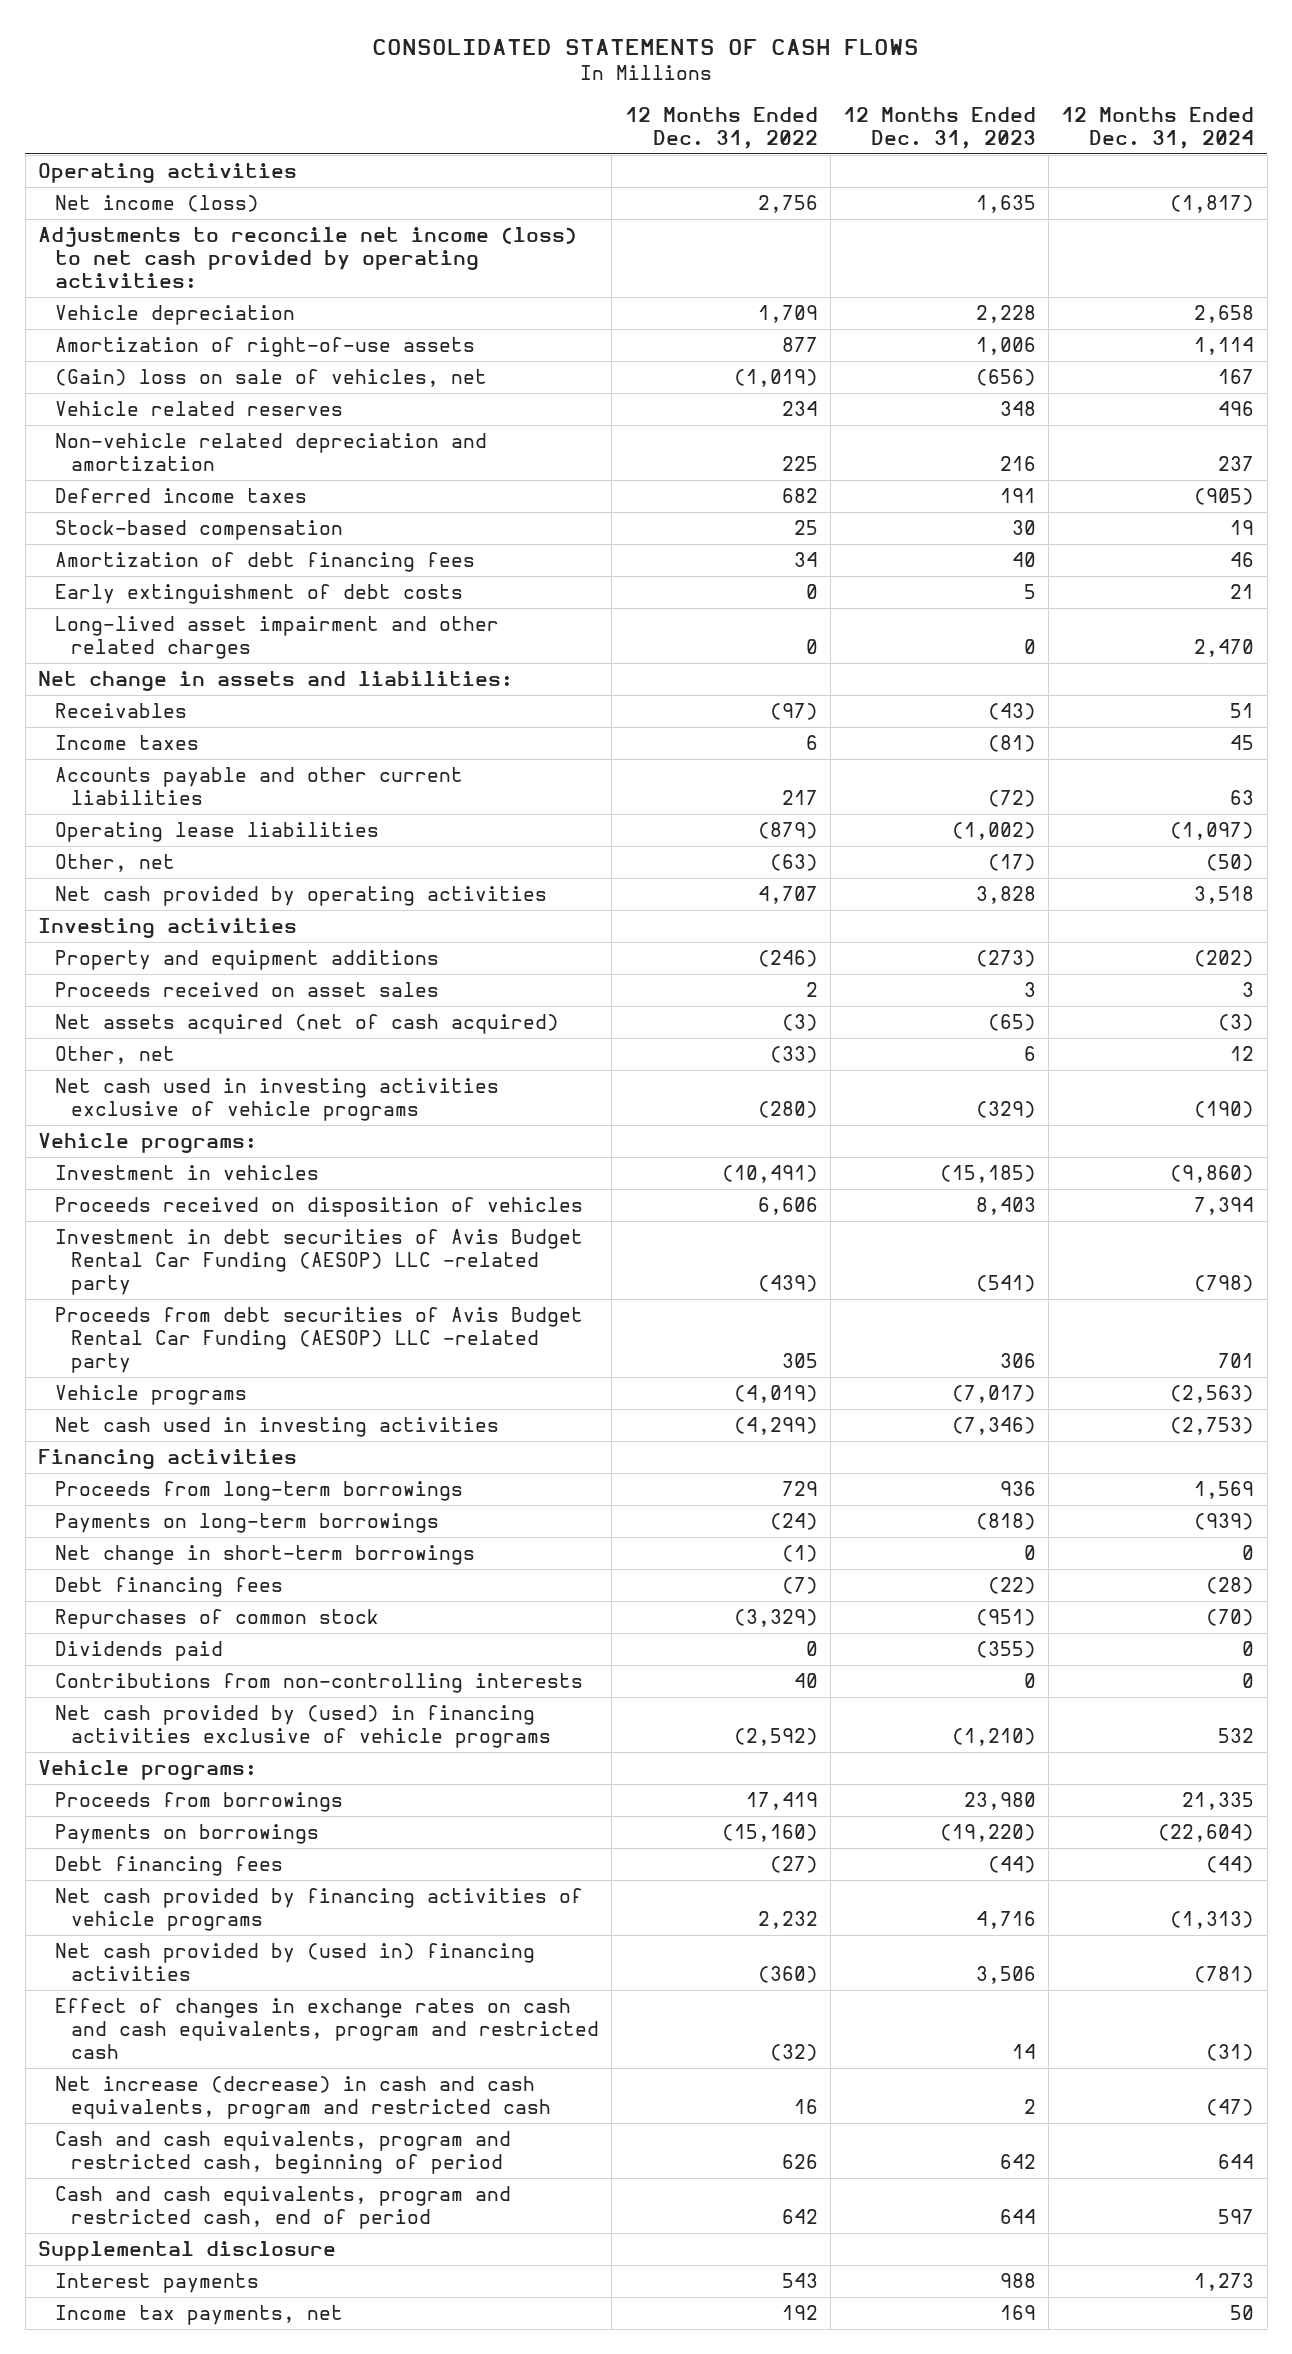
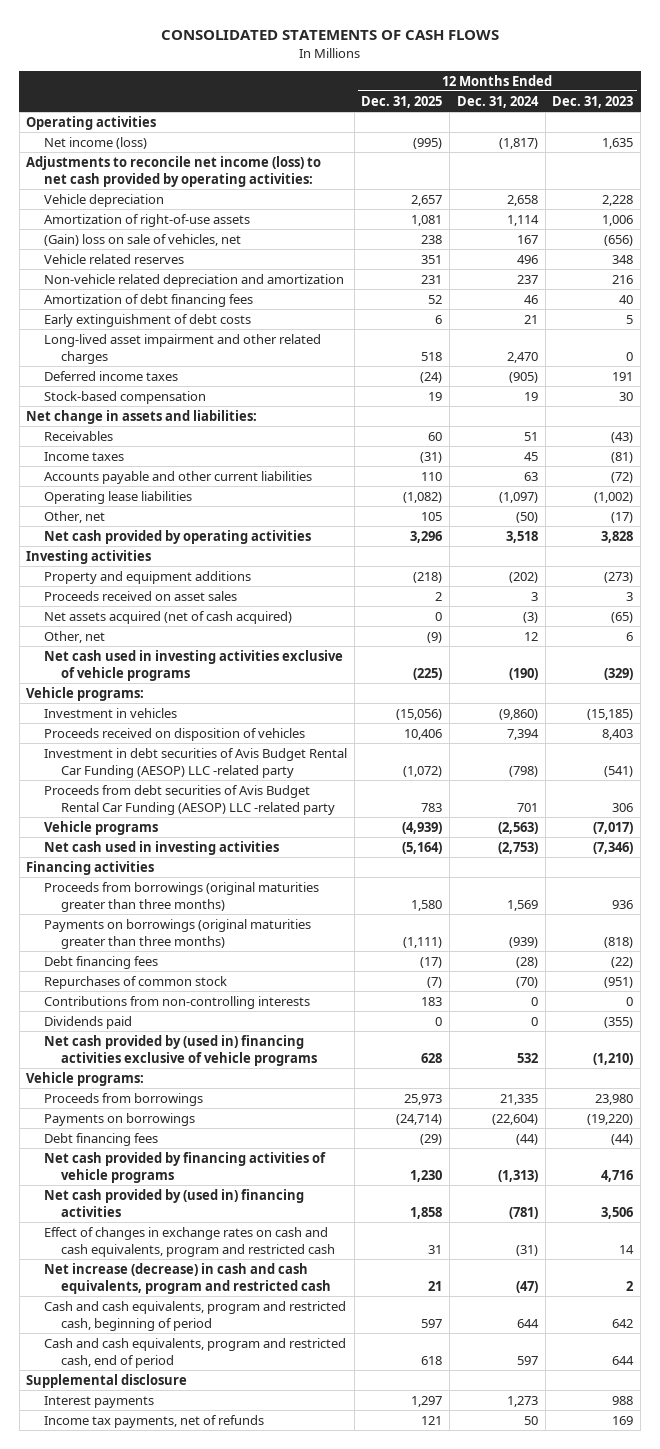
[624,107,818,150] 12 Months Ended Dec. 31, 2022 -> none
none -> [361,95,443,108] Dec. 31, 2025
[54,488,307,504] Deferred income taxes -> [43,370,178,381] Deferred income taxes
[54,520,343,541] Stock-based compensation -> [43,390,206,404] Stock-based compensation
[54,1545,475,1566] Net change in short-term borrowings -> none
[54,1481,463,1502] Proceeds from long-term borrowings -> [43,881,319,912] Proceeds from borrowings (original maturities greater than three months)
[54,1513,439,1534] Payments on long-term borrowings -> [43,918,311,949] Payments on borrowings (original maturities greater than three months)
[54,1641,223,1662] Dividends paid -> [43,1015,132,1029] Dividends paid
[54,1705,552,1749] Net cash provided by (used) in financing activities exclusive of vehicle programs -> [43,1034,318,1066] Net cash provided by (used in) financing activities exclusive of vehicle programs
[54,2305,343,2326] Income tax payments, net -> [43,1414,264,1428] Income tax payments, net of refunds

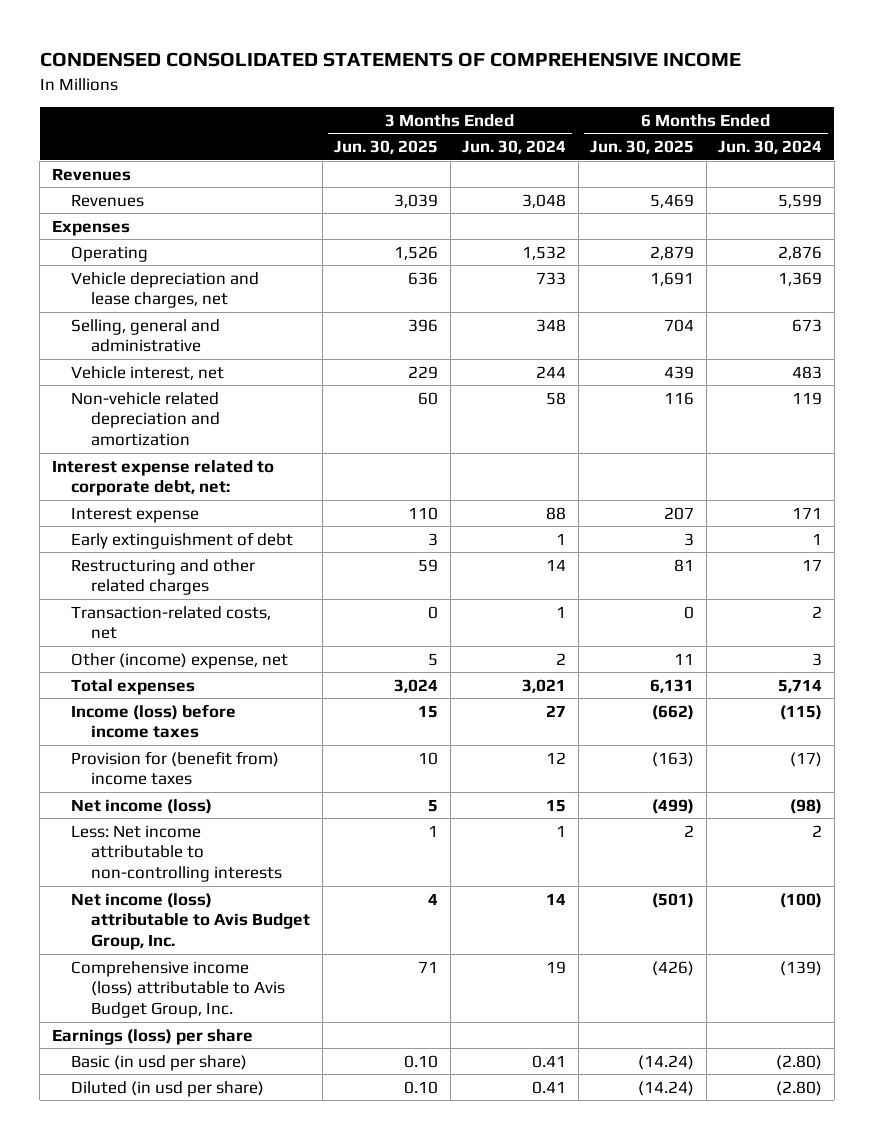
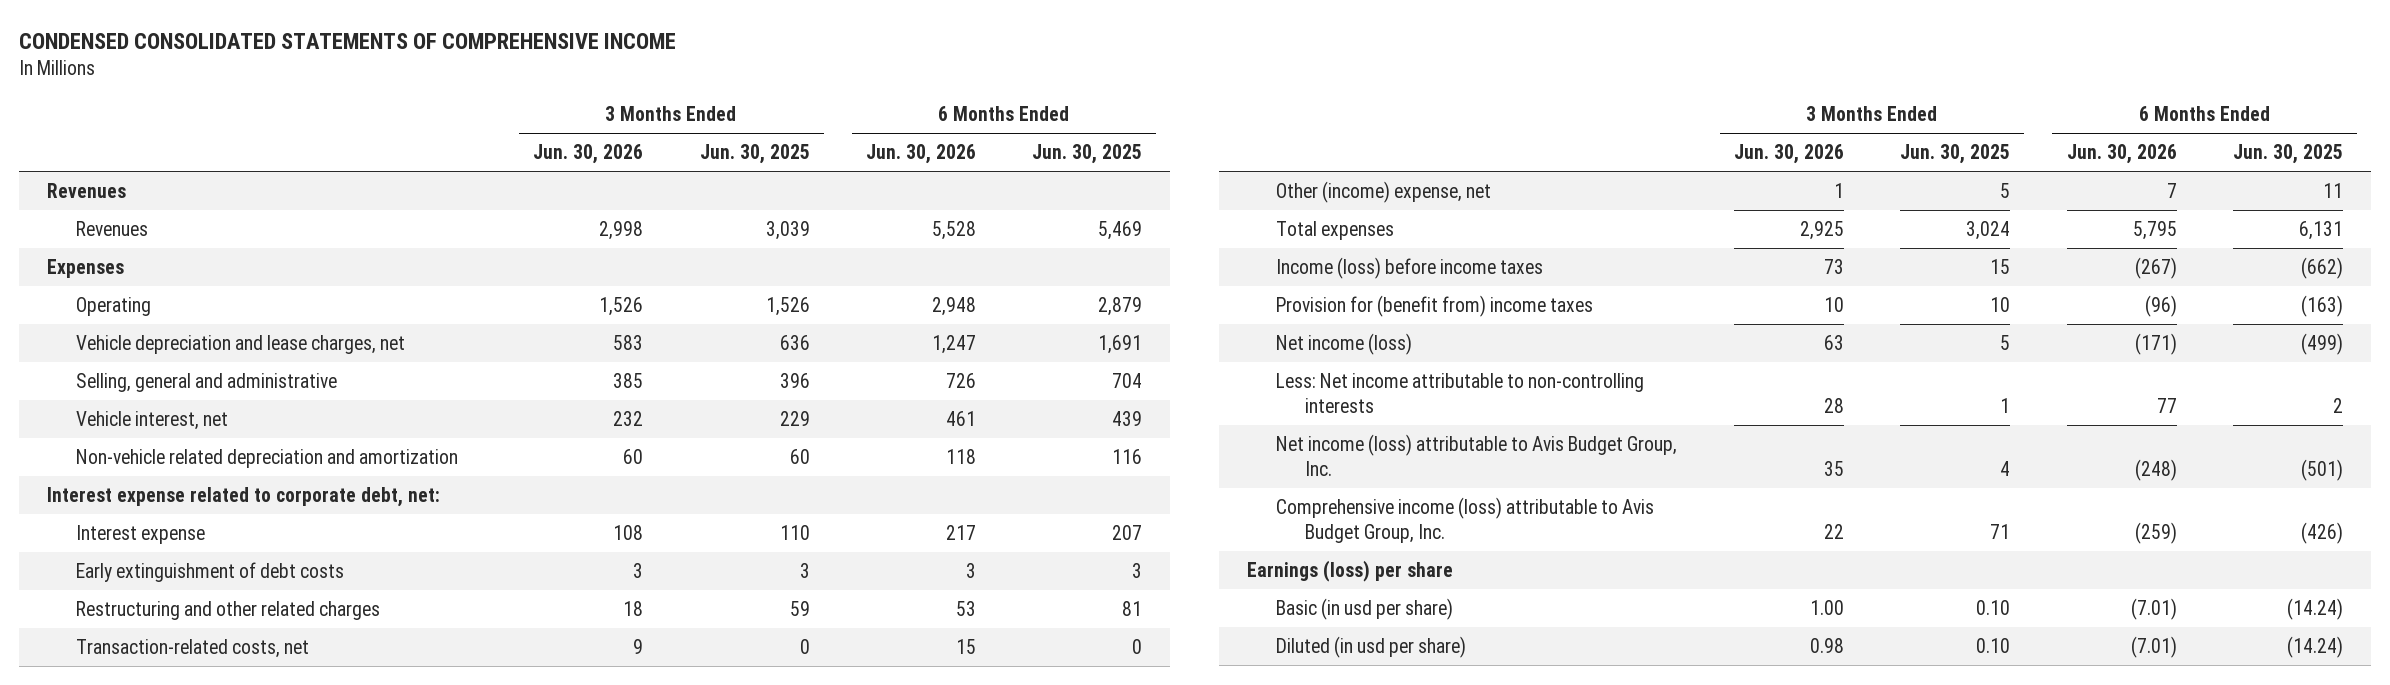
[462,140,567,155] Jun. 30, 2024 -> none
[718,140,823,155] Jun. 30, 2024 -> none
none -> [533,144,644,165] Jun. 30, 2026
none -> [865,144,976,165] Jun. 30, 2026
[71,531,294,549] Early extinguishment of debt -> [75,562,344,583] Early extinguishment of debt costs

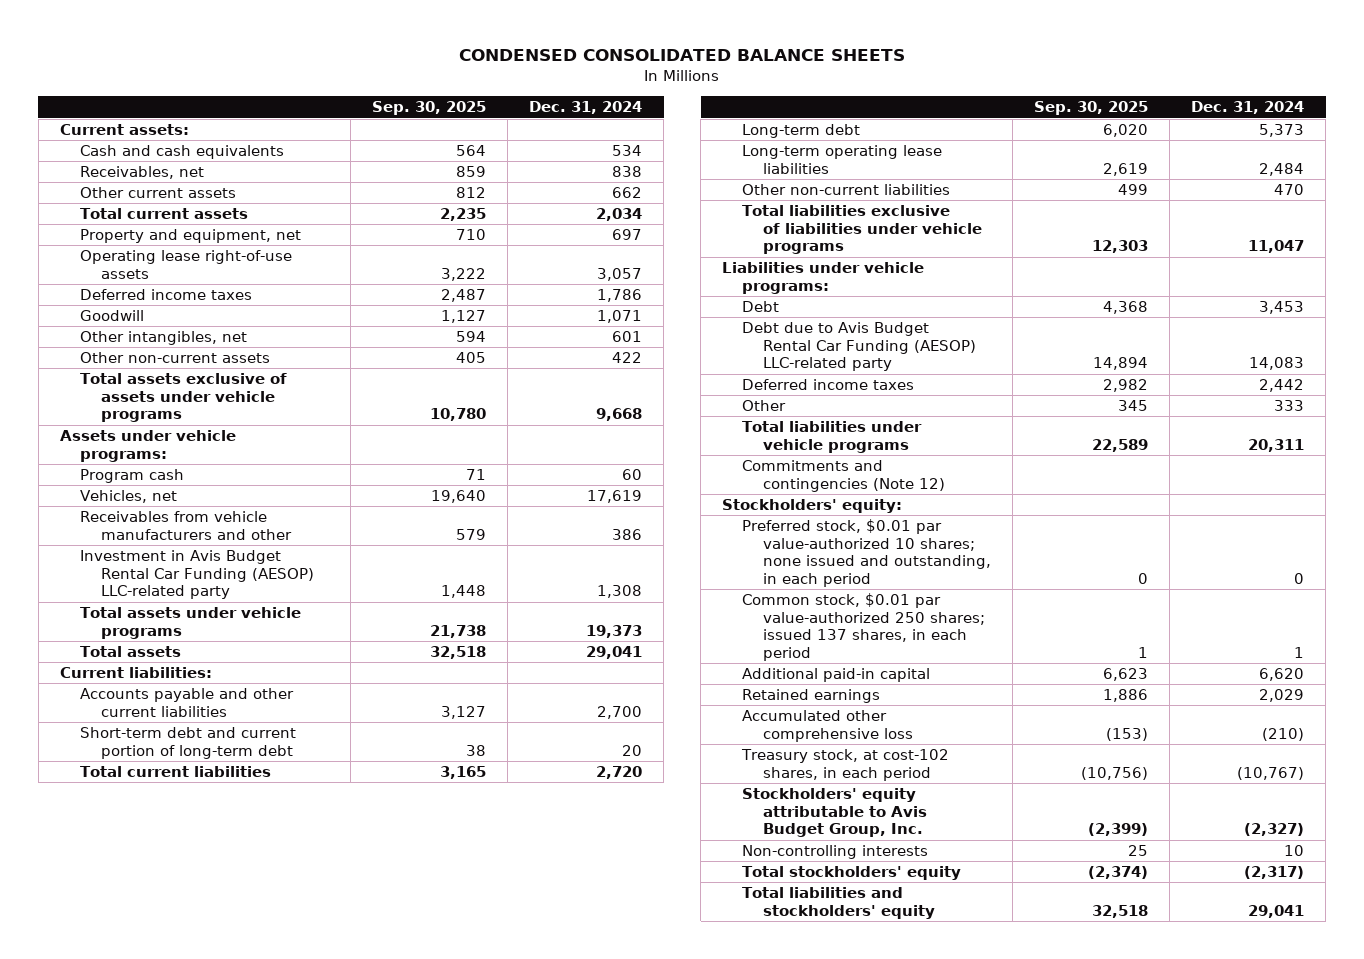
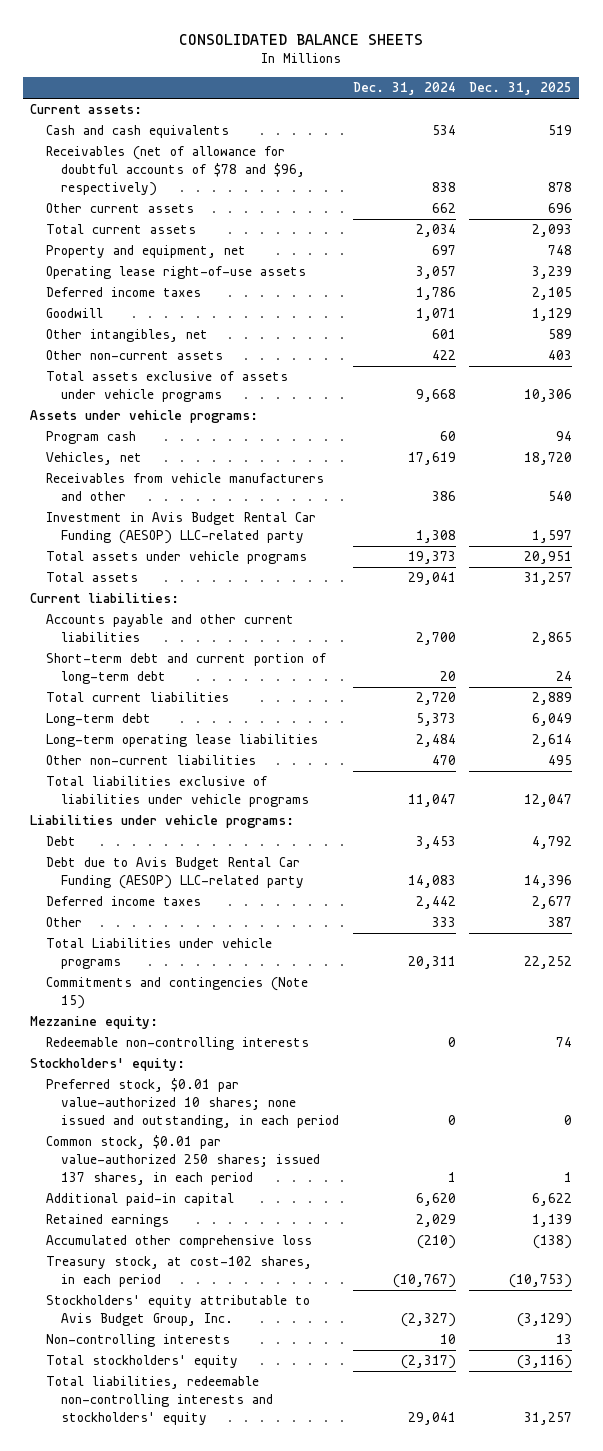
[459,49,906,62] CONDENSED CONSOLIDATED BALANCE SHEETS -> [179,33,424,45] CONSOLIDATED BALANCE SHEETS
[371,101,486,116] Sep. 30, 2025 -> none
none -> [469,82,573,96] Dec. 31, 2025
[80,166,205,180] Receivables, net -> [45,146,305,196] Receivables (net of allowance for doubtful accounts of $78 and $96, respectively)
[742,421,923,453] Total liabilities under vehicle programs -> [45,938,272,970] Total Liabilities under vehicle programs
[742,460,945,492] Commitments and contingencies (Note 12) -> [45,977,308,1010] Commitments and contingencies (Note 15)
none -> [30,1016,159,1030] Mezzanine equity:
none -> [45,1037,309,1051] Redeemable non-controlling interests
[742,887,935,919] Total liabilities and stockholders' equity -> [45,1376,273,1425] Total liabilities, redeemable non-controlling interests and stockholders' equity

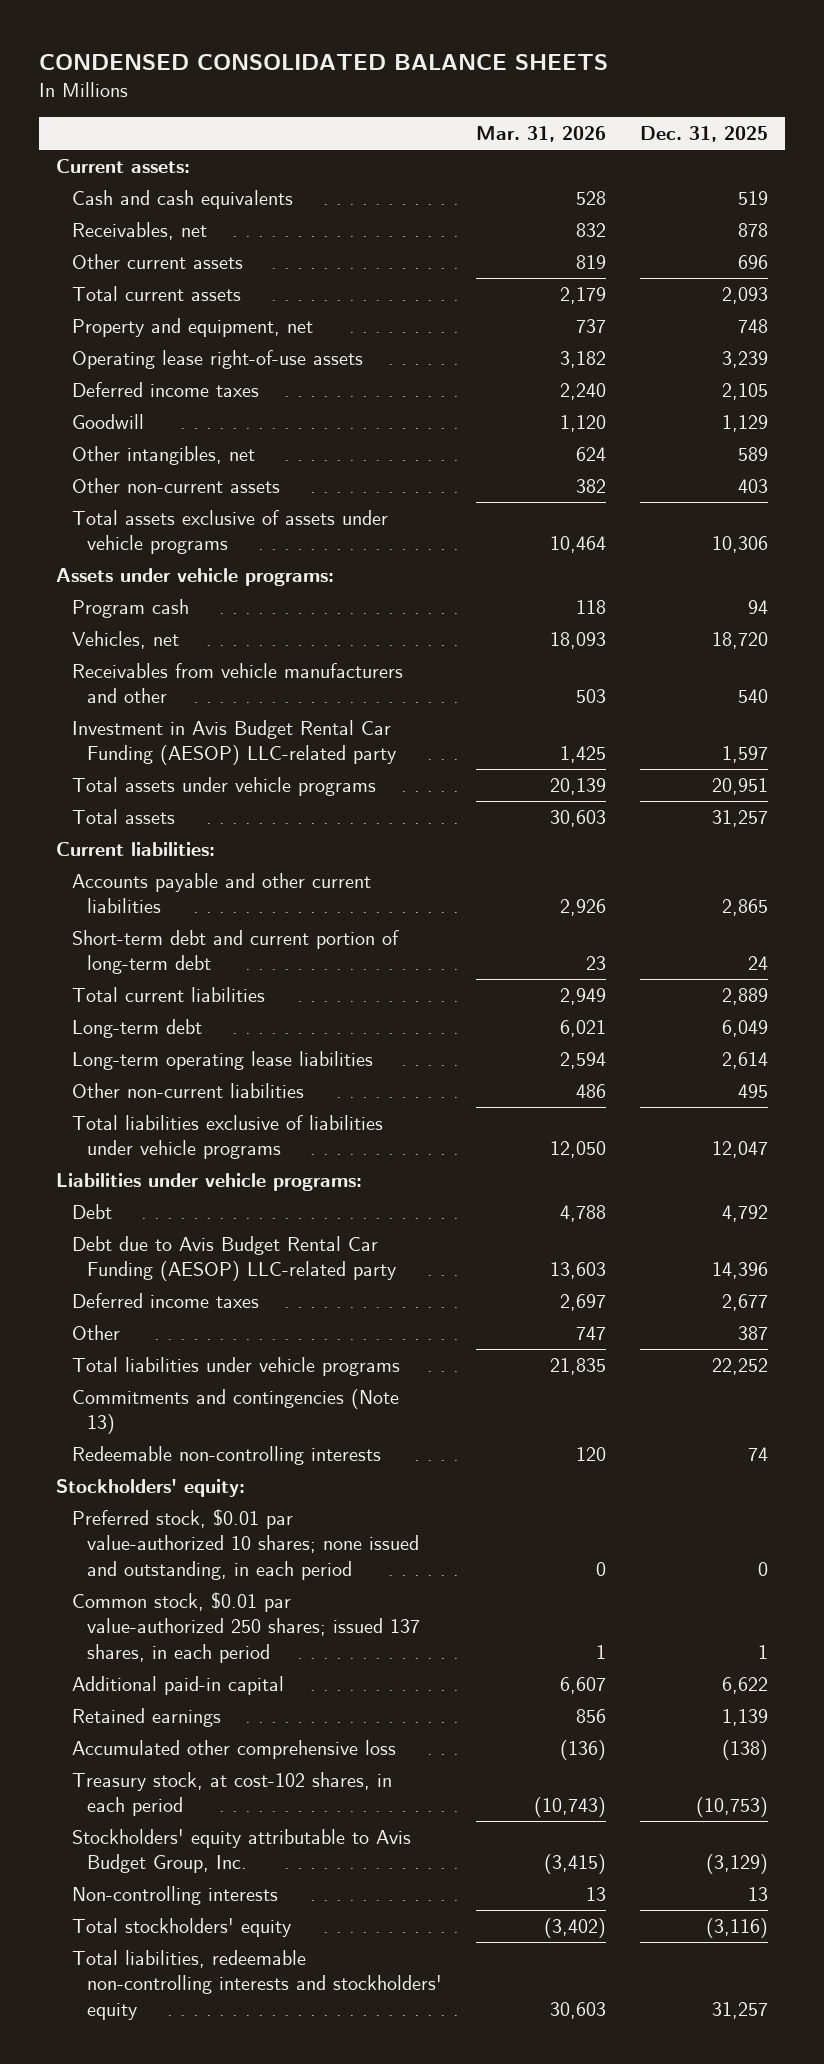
[179,33,424,45] CONSOLIDATED BALANCE SHEETS -> [39,54,609,71] CONDENSED CONSOLIDATED BALANCE SHEETS
[352,82,456,96] Dec. 31, 2024 -> none
none -> [475,126,606,143] Mar. 31, 2026
[45,146,305,196] Receivables (net of allowance for doubtful accounts of $78 and $96, respectively) -> [71,221,207,240] Receivables, net
[30,1016,159,1030] Mezzanine equity: -> none
[45,938,272,970] Total Liabilities under vehicle programs -> [71,1356,400,1376] Total liabilities under vehicle programs
[45,977,308,1010] Commitments and contingencies (Note 15) -> [71,1388,399,1435] Commitments and contingencies (Note 13)

